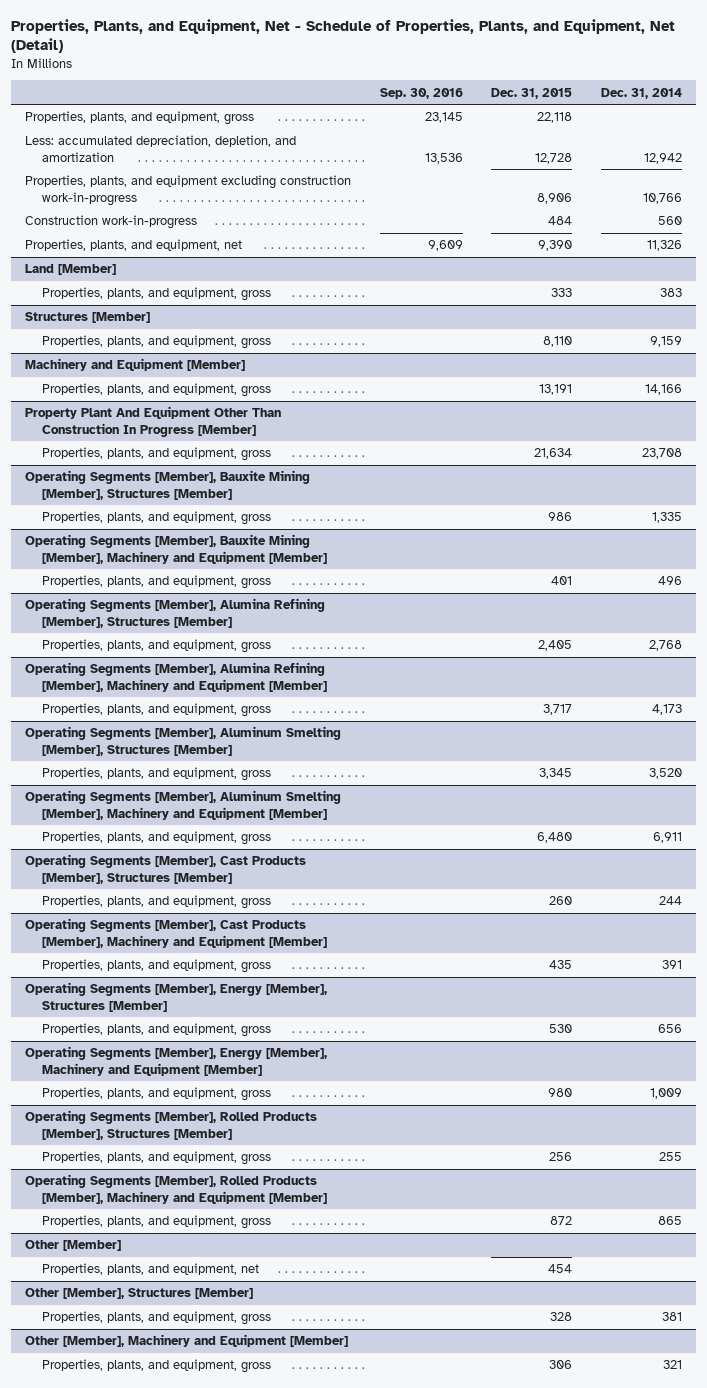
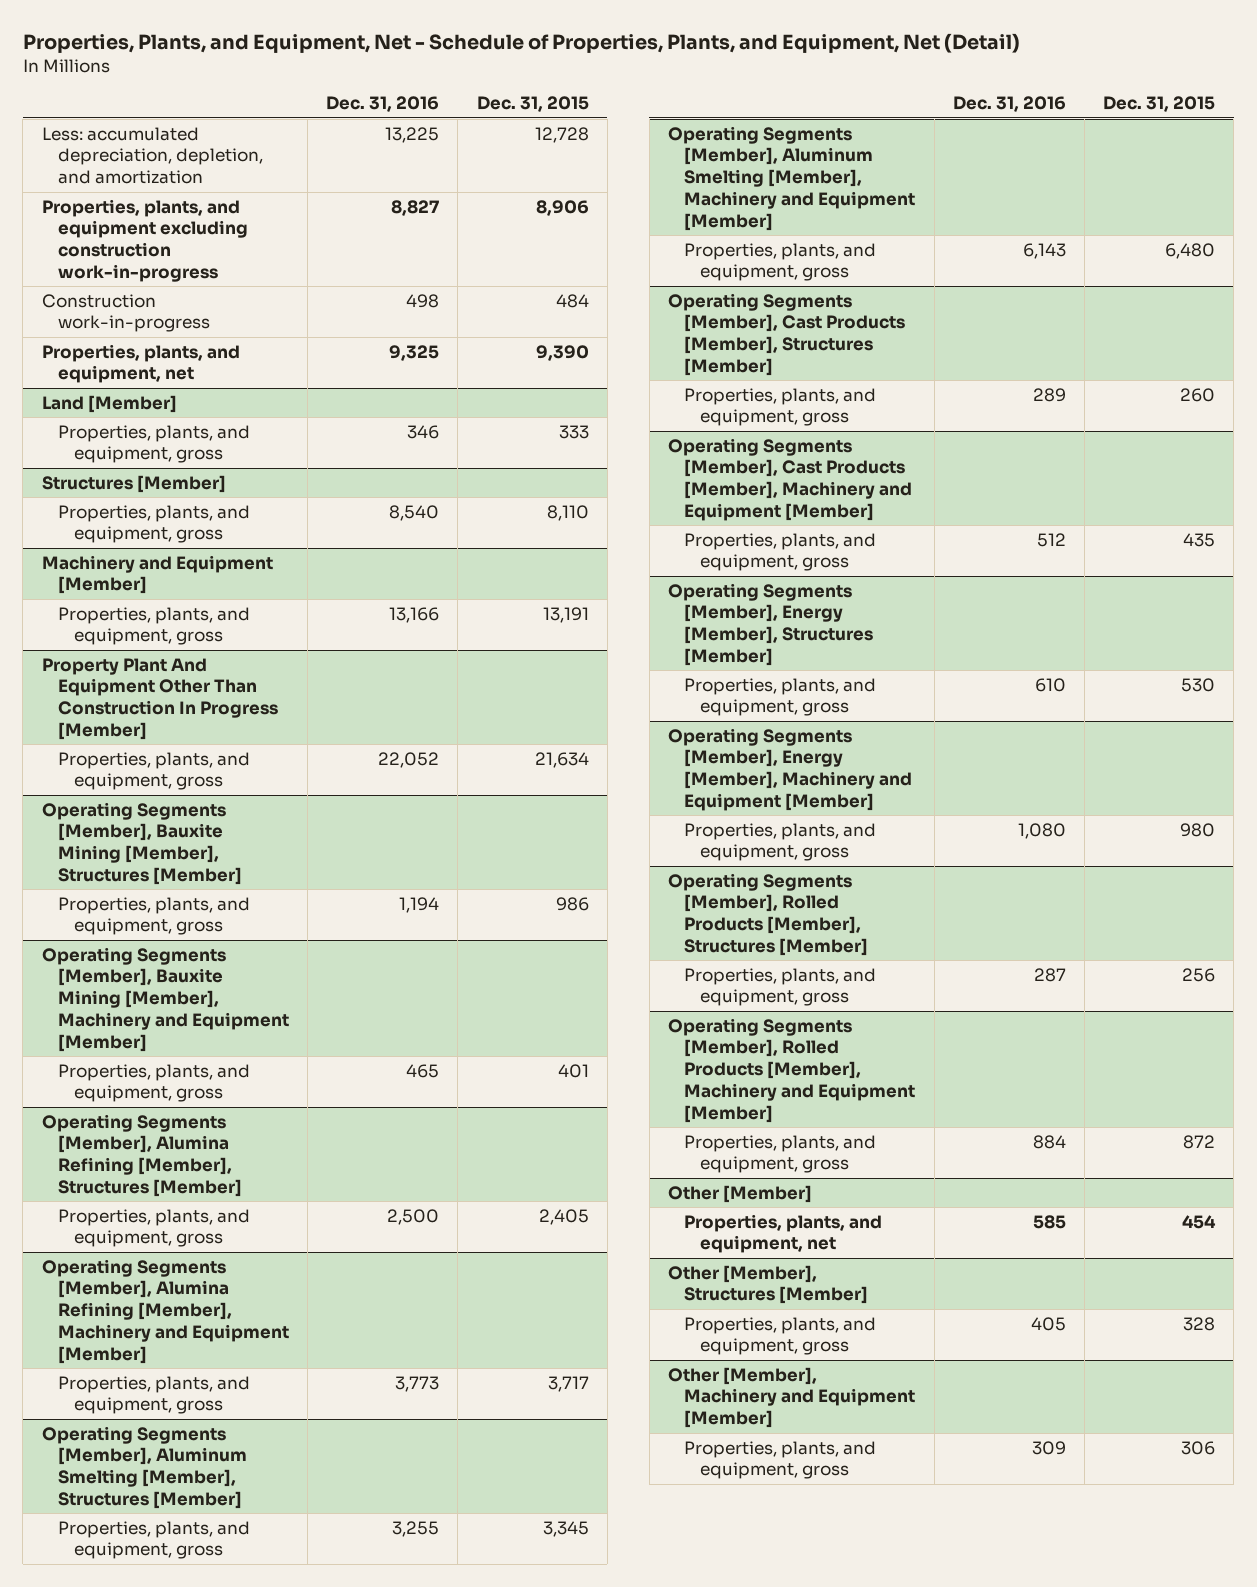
[379,87,463,99] Sep. 30, 2016 -> none
[600,87,682,99] Dec. 31, 2014 -> none
none -> [326,96,440,113] Dec. 31, 2016
[25,111,255,126] Properties, plants, and equipment, gross -> none

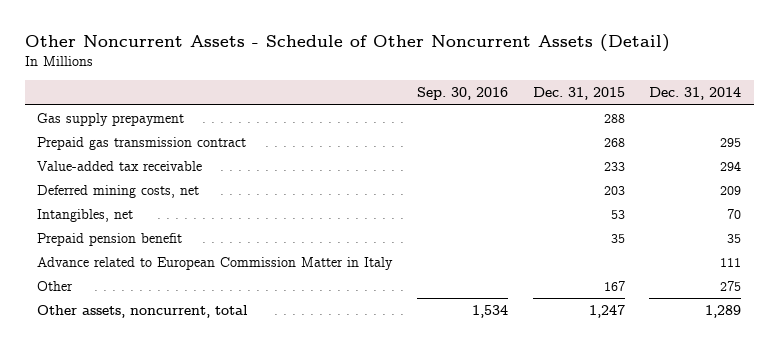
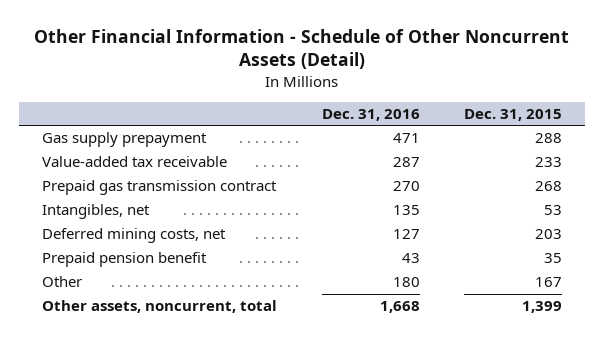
[24,33,670,52] Other Noncurrent Assets - Schedule of Other Noncurrent Assets (Detail) -> [34,28,570,70] Other Financial Information - Schedule of Other Noncurrent Assets (Detail)
[416,87,508,101] Sep. 30, 2016 -> none
[649,87,742,101] Dec. 31, 2014 -> none
none -> [321,108,420,121] Dec. 31, 2016
[37,137,247,151] Prepaid gas transmission contract -> [41,180,277,196] Prepaid gas transmission contract
[37,185,200,199] Deferred mining costs, net -> [41,228,226,244] Deferred mining costs, net
[37,257,394,271] Advance related to European Commission Matter in Italy -> none
[588,305,625,319] 1,247 -> [522,301,563,314] 1,399

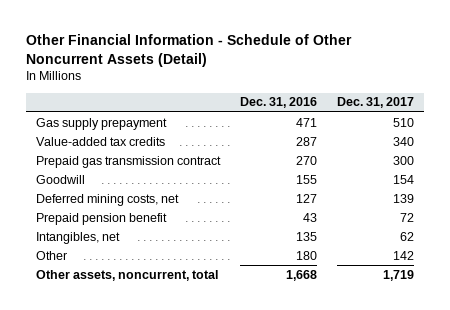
[464,108,563,121] Dec. 31, 2015 -> none
none -> [337,97,415,109] Dec. 31, 2017
[41,156,227,168] Value-added tax receivable -> [35,136,165,146] Value-added tax credits
none -> [35,174,85,184] Goodwill
[41,204,150,220] Intangibles, net -> [35,231,120,244] Intangibles, net

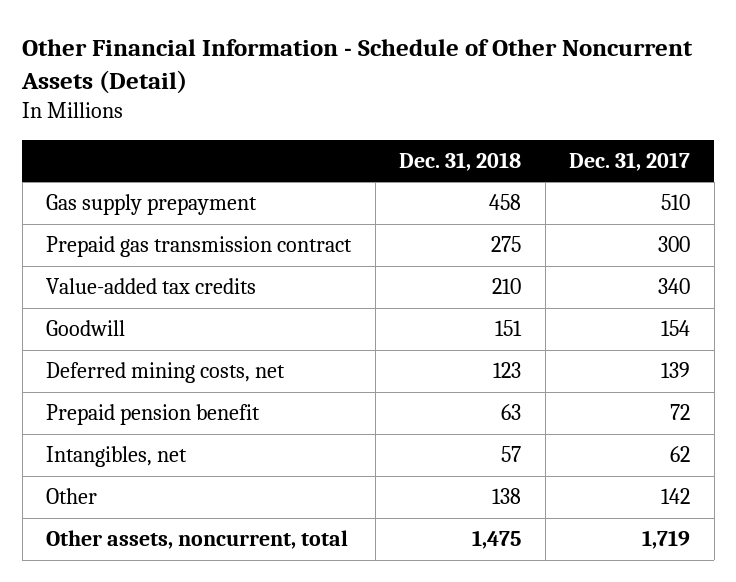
[240,97,318,109] Dec. 31, 2016 -> none
none -> [399,151,522,171] Dec. 31, 2018
[35,136,165,146] Value-added tax credits -> [46,278,257,295] Value-added tax credits

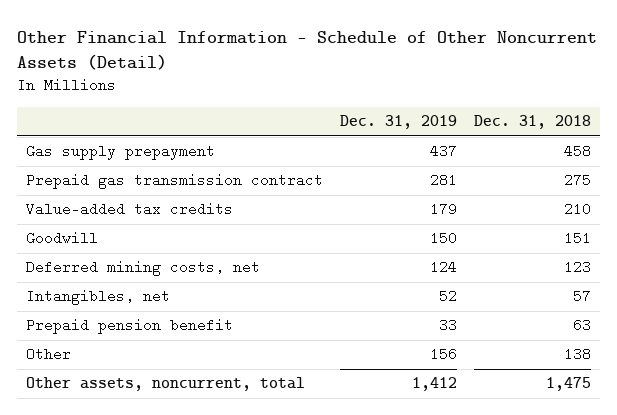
[569,151,691,171] Dec. 31, 2017 -> none
none -> [339,115,457,130] Dec. 31, 2019
[46,404,261,426] Prepaid pension benefit -> [25,318,233,335] Prepaid pension benefit

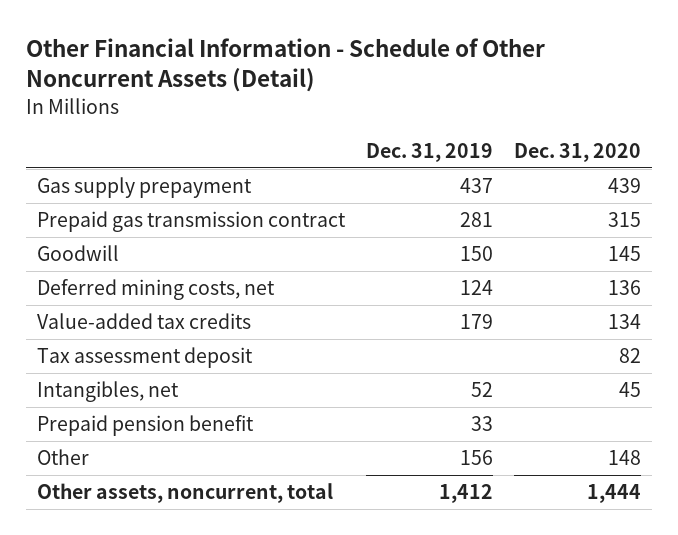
[474,115,592,130] Dec. 31, 2018 -> none
none -> [514,142,642,162] Dec. 31, 2020
[25,202,233,217] Value-added tax credits -> [37,313,252,330] Value-added tax credits
none -> [37,347,254,369] Tax assessment deposit

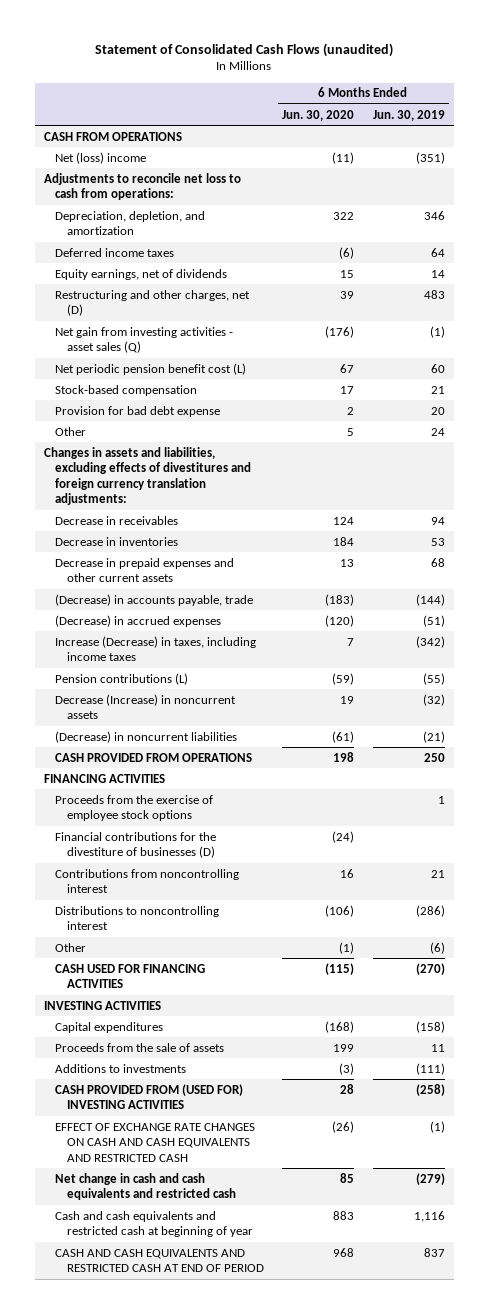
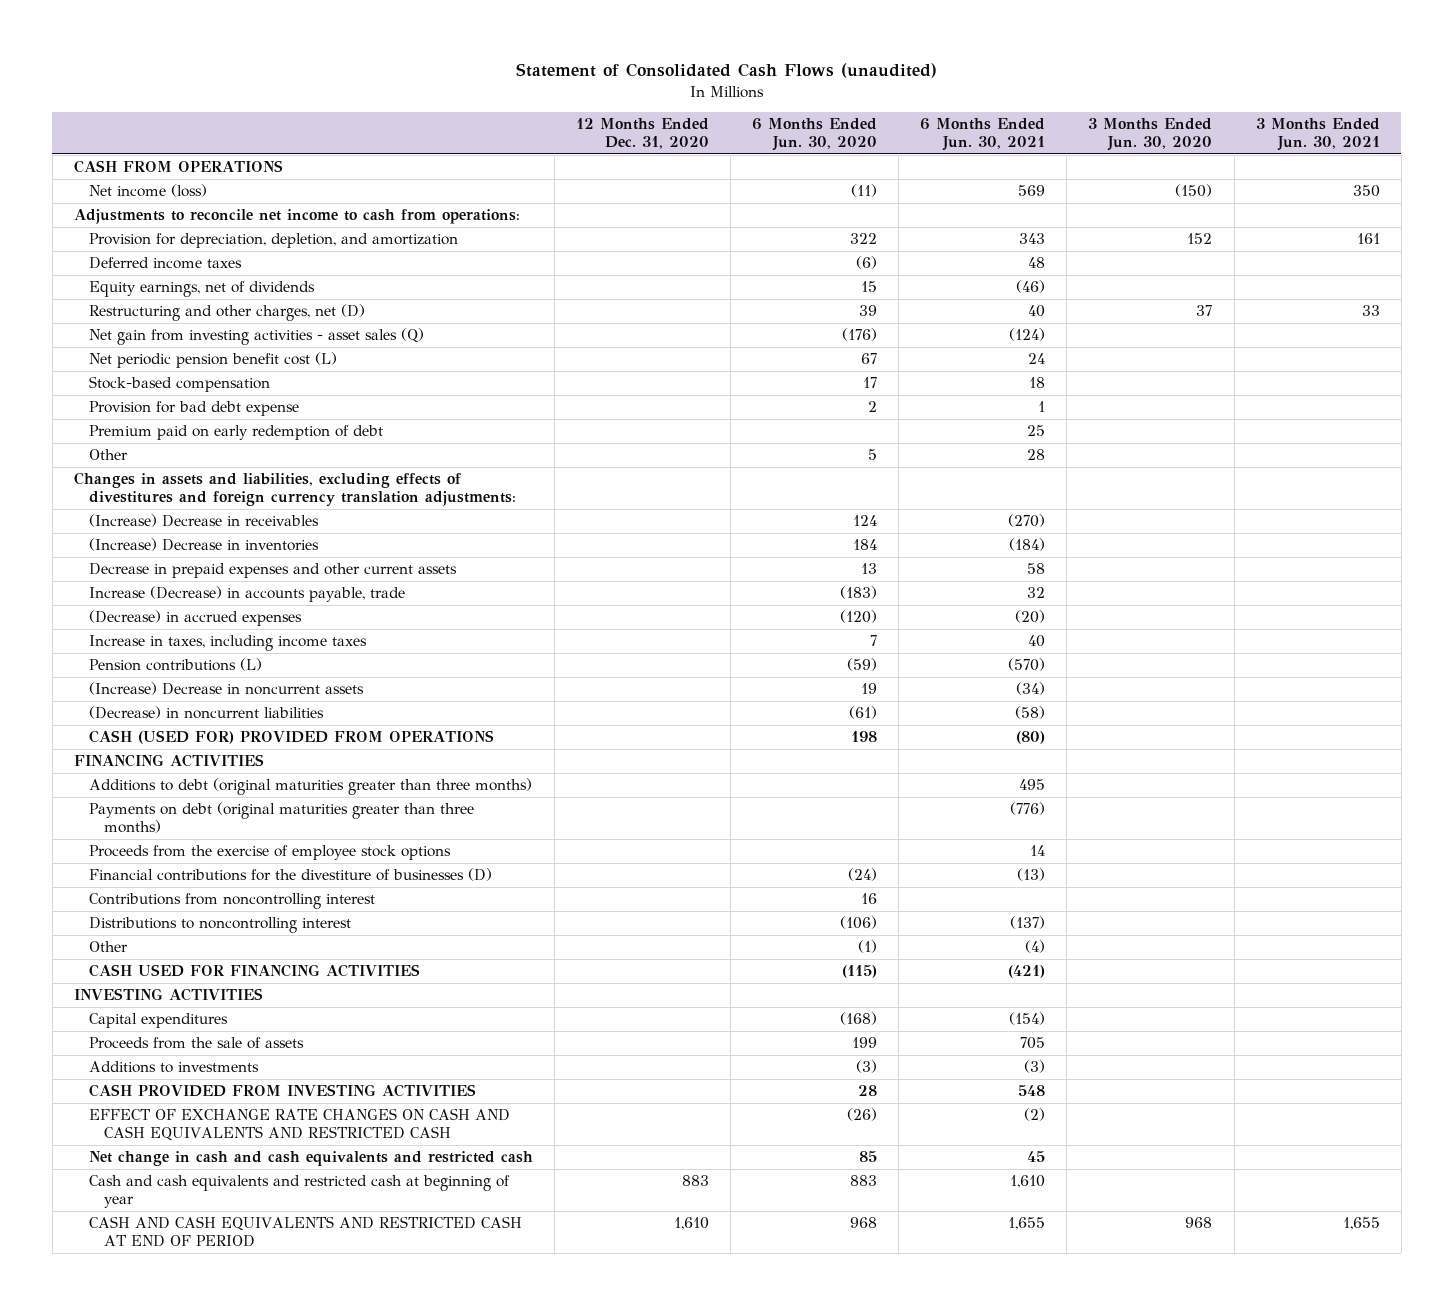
[372,109,445,121] Jun. 30, 2019 -> none
none -> [576,118,710,149] 12 Months Ended Dec. 31, 2020
none -> [920,118,1046,151] 6 Months Ended Jun. 30, 2021
none -> [1088,118,1213,151] 3 Months Ended Jun. 30, 2020
none -> [1255,118,1380,151] 3 Months Ended Jun. 30, 2021
[55,151,147,164] Net (loss) income -> [88,184,207,198] Net income (loss)
[43,172,241,201] Adjustments to reconcile net loss to cash from operations: -> [73,209,520,225] Adjustments to reconcile net income to cash from operations:
[55,210,206,236] Depreciation, depletion, and amortization -> [88,233,458,249] Provision for depreciation, depletion, and amortization
none -> [88,425,383,441] Premium paid on early redemption of debt
[55,515,179,525] Decrease in receivables -> [88,514,319,528] (Increase) Decrease in receivables
[55,536,179,546] Decrease in inventories -> [88,538,319,552] (Increase) Decrease in inventories
[55,593,254,606] (Decrease) in accounts payable, trade -> [88,586,405,603] Increase (Decrease) in accounts payable, trade
[55,635,257,662] Increase (Decrease) in taxes, including income taxes -> [88,635,367,652] Increase in taxes, including income taxes
[55,693,237,720] Decrease (Increase) in noncurrent assets -> [88,682,364,696] (Increase) Decrease in noncurrent assets
[55,752,253,762] CASH PROVIDED FROM OPERATIONS -> [88,730,494,745] CASH (USED FOR) PROVIDED FROM OPERATIONS
none -> [88,778,532,796] Additions to debt (original maturities greater than three months)
none -> [88,802,474,834] Payments on debt (original maturities greater than three months)
[55,1083,244,1110] CASH PROVIDED FROM (USED FOR) INVESTING ACTIVITIES -> [88,1084,476,1098] CASH PROVIDED FROM INVESTING ACTIVITIES

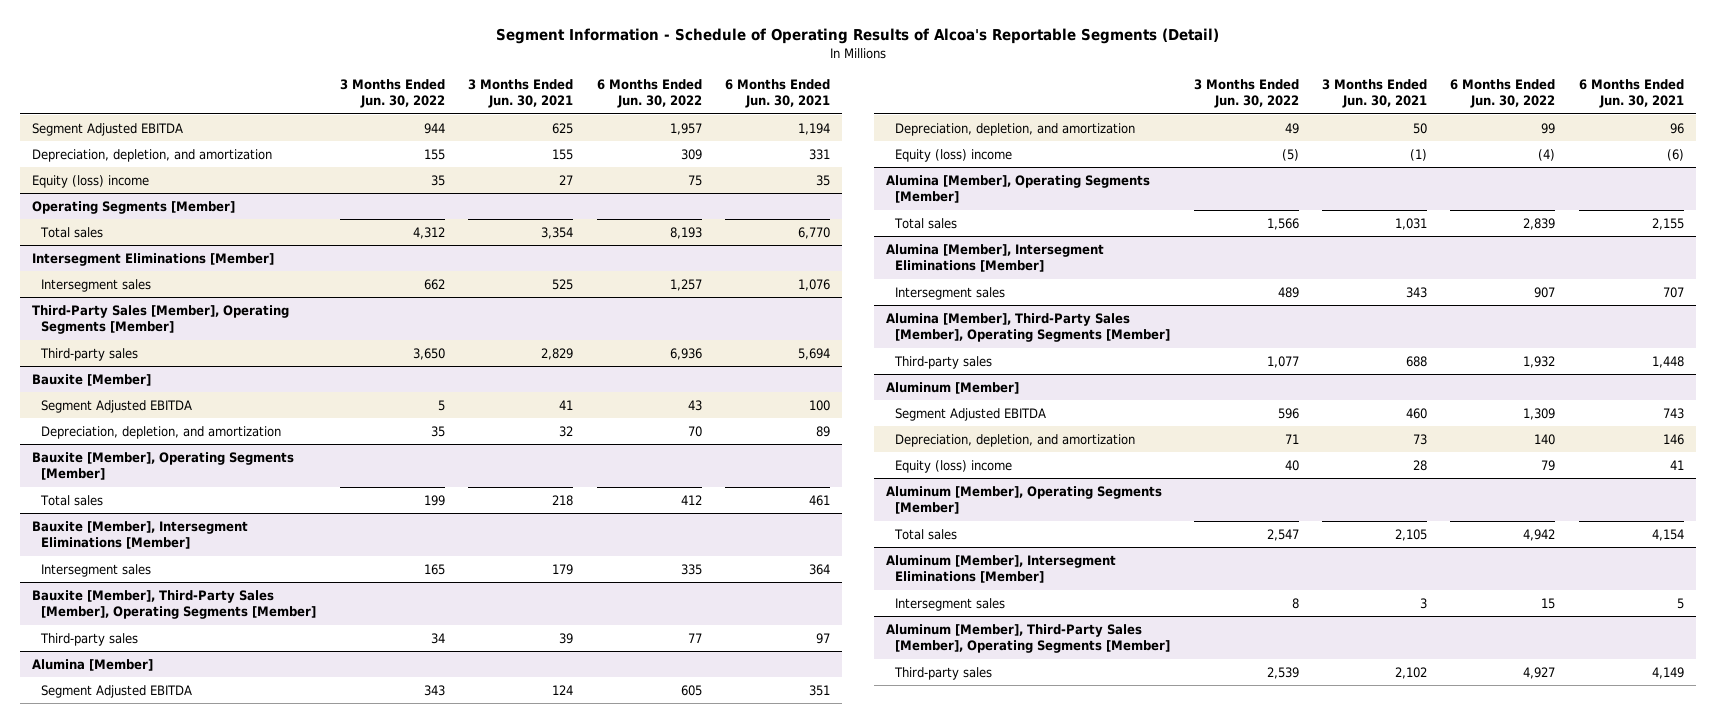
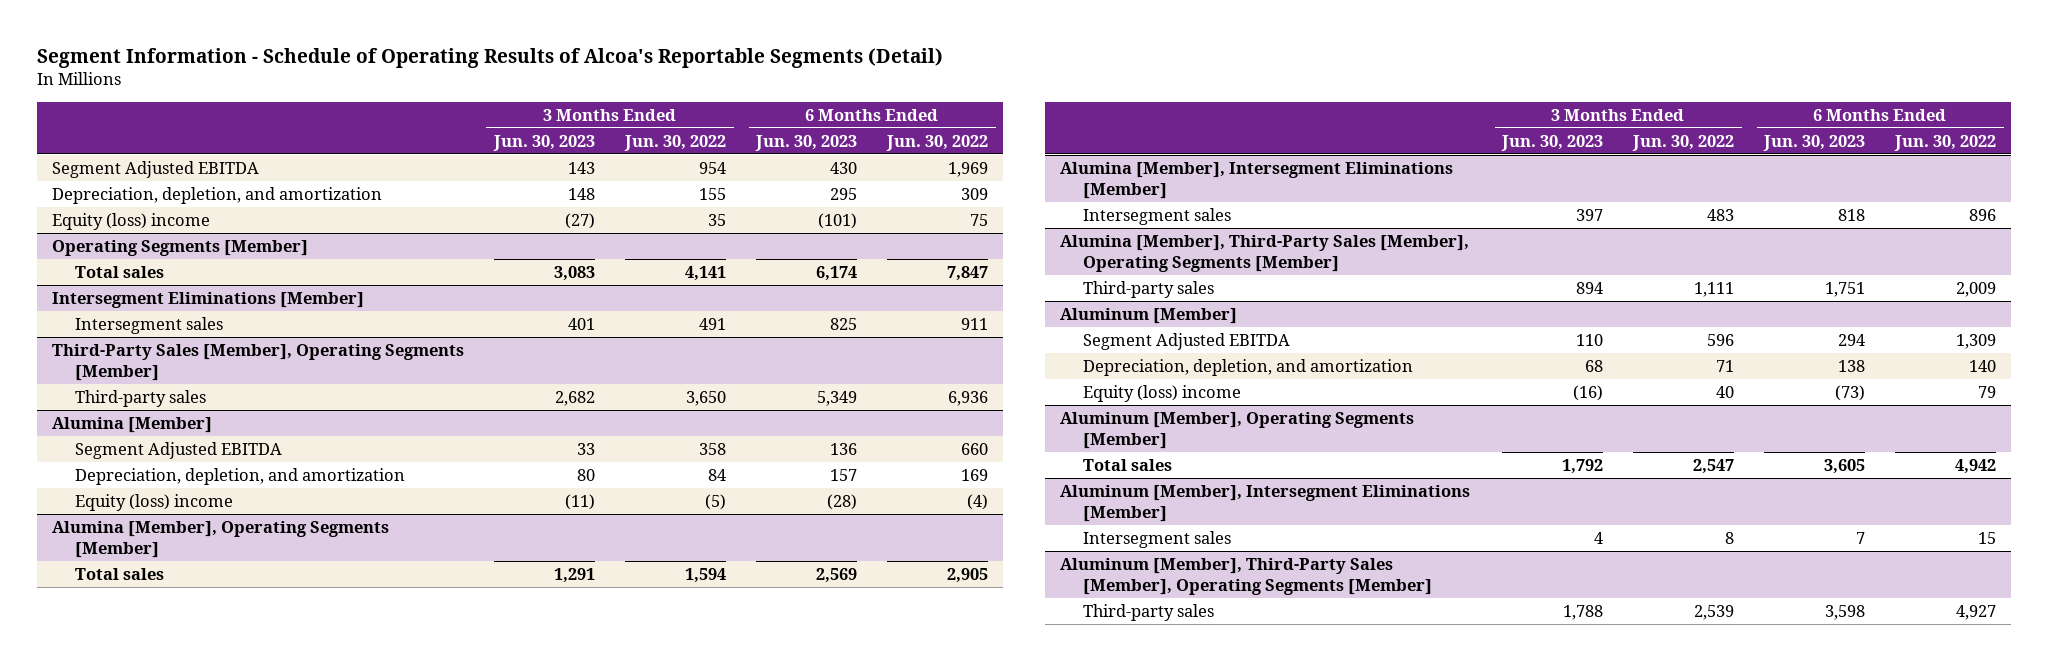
[468,78,574,109] 3 Months Ended Jun. 30, 2021 -> none
[724,78,830,109] 6 Months Ended Jun. 30, 2021 -> none
none -> [492,134,595,151] Jun. 30, 2023
none -> [755,134,858,151] Jun. 30, 2023
[423,122,445,134] 944 -> [699,161,727,174] 954
[669,122,702,135] 1,957 -> [948,161,989,177] 1,969
[412,226,445,239] 4,312 -> [685,265,727,281] 4,141
[669,226,702,239] 8,193 -> [947,265,989,281] 7,847
[423,278,445,290] 662 -> [699,317,727,330] 491
[669,278,702,291] 1,257 -> [961,317,989,330] 911
[31,373,151,386] Bauxite [Member] -> none
[41,399,193,413] Segment Adjusted EBITDA -> none
[41,425,282,439] Depreciation, depletion, and amortization -> none
[31,451,294,481] Bauxite [Member], Operating Segments [Member] -> none
[40,494,104,506] Total sales -> none
[31,520,248,550] Bauxite [Member], Intersegment Eliminations [Member] -> none
[41,563,152,577] Intersegment sales -> none
[31,589,317,620] Bauxite [Member], Third-Party Sales [Member], Operating Segments [Member] -> none
[40,632,139,646] Third-party sales -> none
[423,684,445,696] 343 -> [699,442,727,455] 358
[680,684,702,696] 605 -> [961,442,989,455] 660
[1284,122,1299,134] 49 -> [708,468,727,481] 84
[1541,122,1556,134] 99 -> [961,468,989,481] 169
[1266,217,1299,230] 1,566 -> [685,567,727,583] 1,594
[1523,217,1556,230] 2,839 -> [947,567,989,583] 2,905
[1277,286,1299,298] 489 -> [1707,208,1735,221] 483
[1534,286,1556,298] 907 -> [1969,208,1997,221] 896
[1266,355,1299,368] 1,077 -> [1694,281,1735,297] 1,111
[1523,355,1556,368] 1,932 -> [1956,281,1997,297] 2,009

